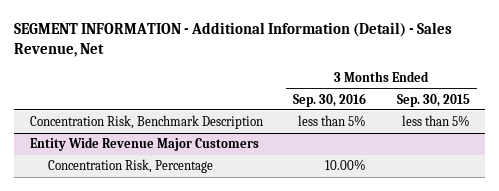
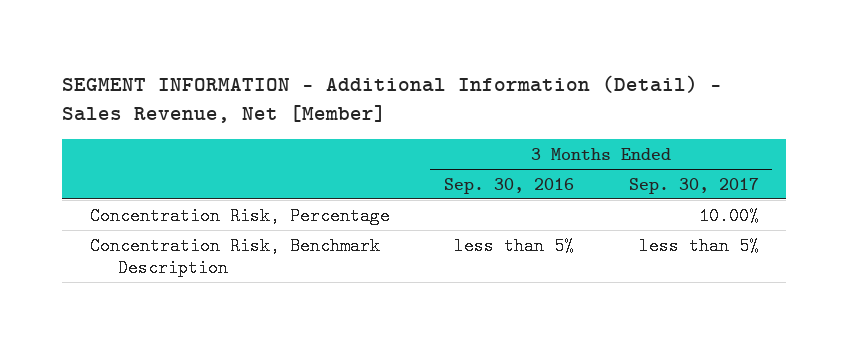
[14,22,453,58] SEGMENT INFORMATION - Additional Information (Detail) - Sales Revenue, Net -> [62,75,723,124] SEGMENT INFORMATION - Additional Information (Detail) - Sales Revenue, Net [Member]
[396,93,470,107] Sep. 30, 2015 -> none
none -> [628,177,759,194] Sep. 30, 2017
none -> [89,206,390,225] Concentration Risk, Percentage
[29,137,259,152] Entity Wide Revenue Major Customers -> none
[48,159,214,174] Concentration Risk, Percentage -> none

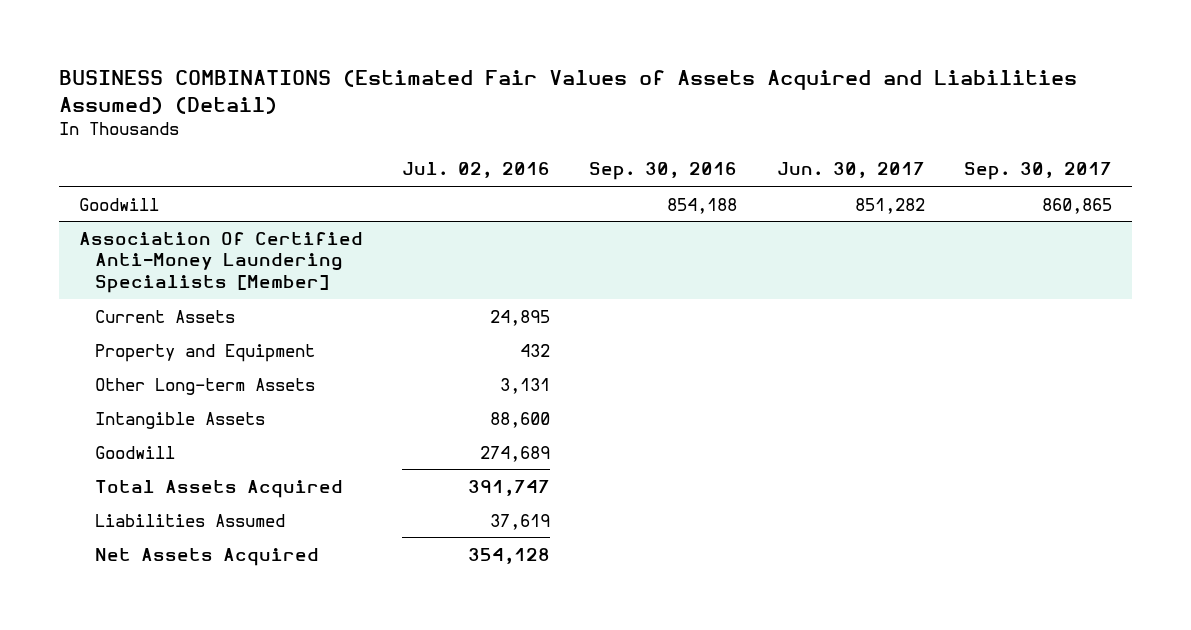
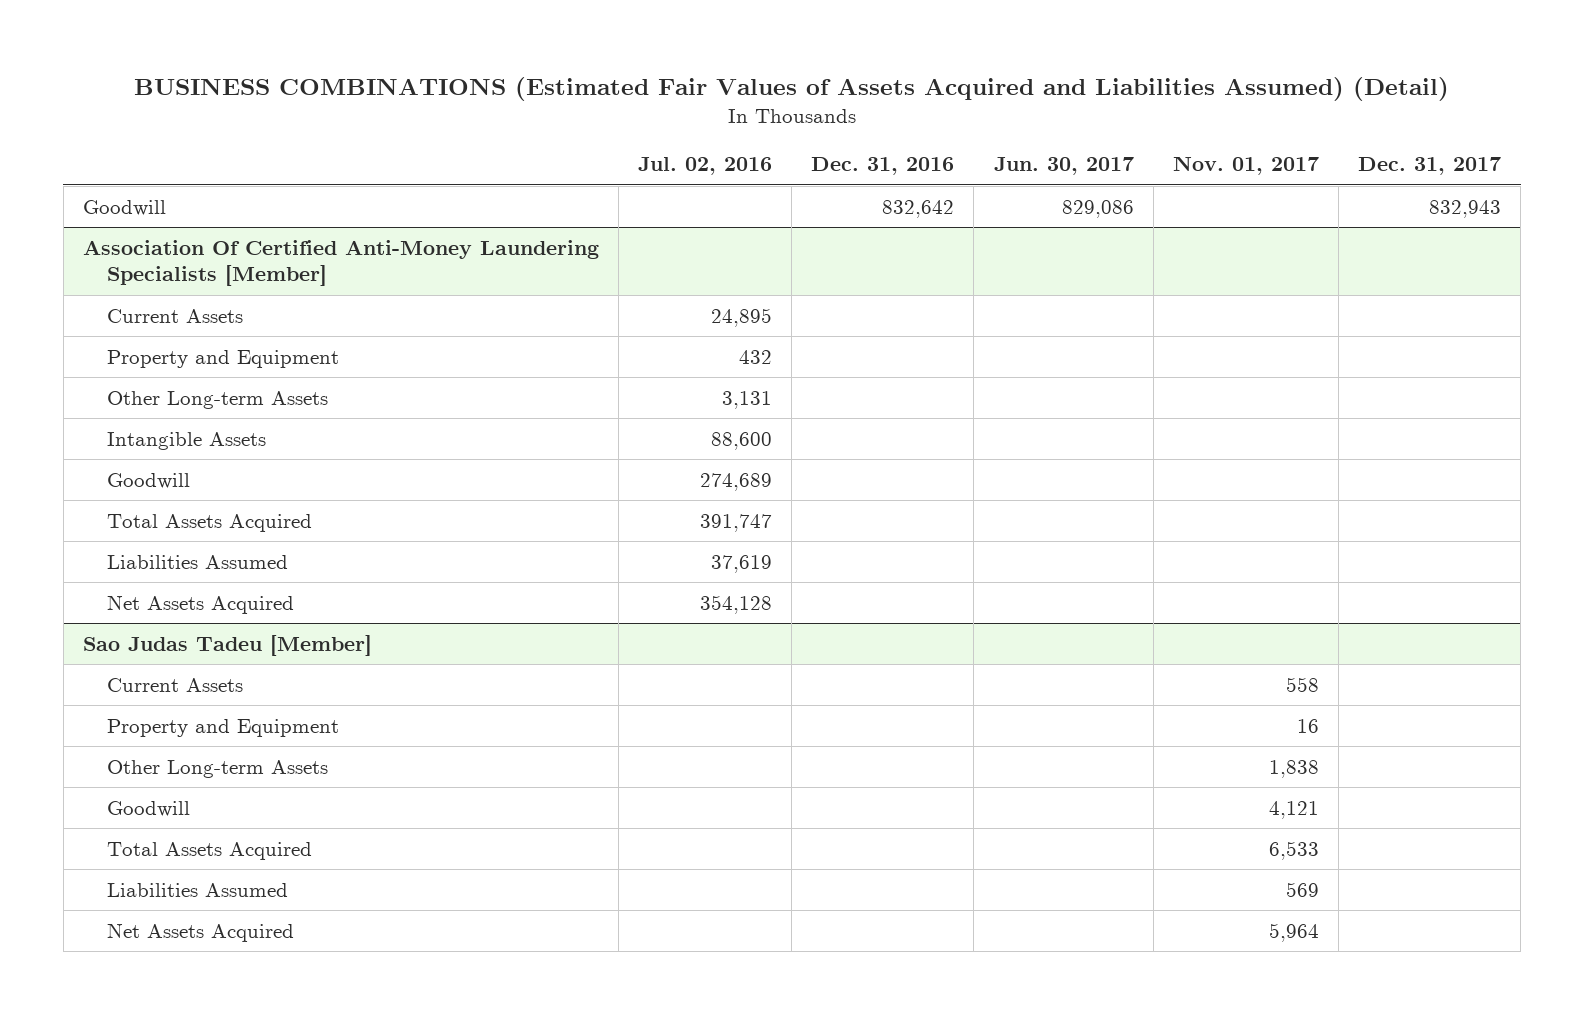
[589,162,738,181] Sep. 30, 2016 -> none
[964,162,1113,181] Sep. 30, 2017 -> none
none -> [811,157,955,176] Dec. 31, 2016
none -> [1172,156,1319,176] Nov. 01, 2017
none -> [1358,157,1502,176] Dec. 31, 2017
[854,197,925,214] 851,282 -> [1061,199,1134,218] 829,086
none -> [82,634,372,656] Sao Judas Tadeu [Member]
none -> [107,677,244,692] Current Assets
none -> [107,718,340,737] Property and Equipment
none -> [107,759,329,778] Other Long-term Assets
none -> [107,800,191,817] Goodwill
none -> [107,841,313,860] Total Assets Acquired
none -> [107,882,289,897] Liabilities Assumed
none -> [107,922,295,942] Net Assets Acquired

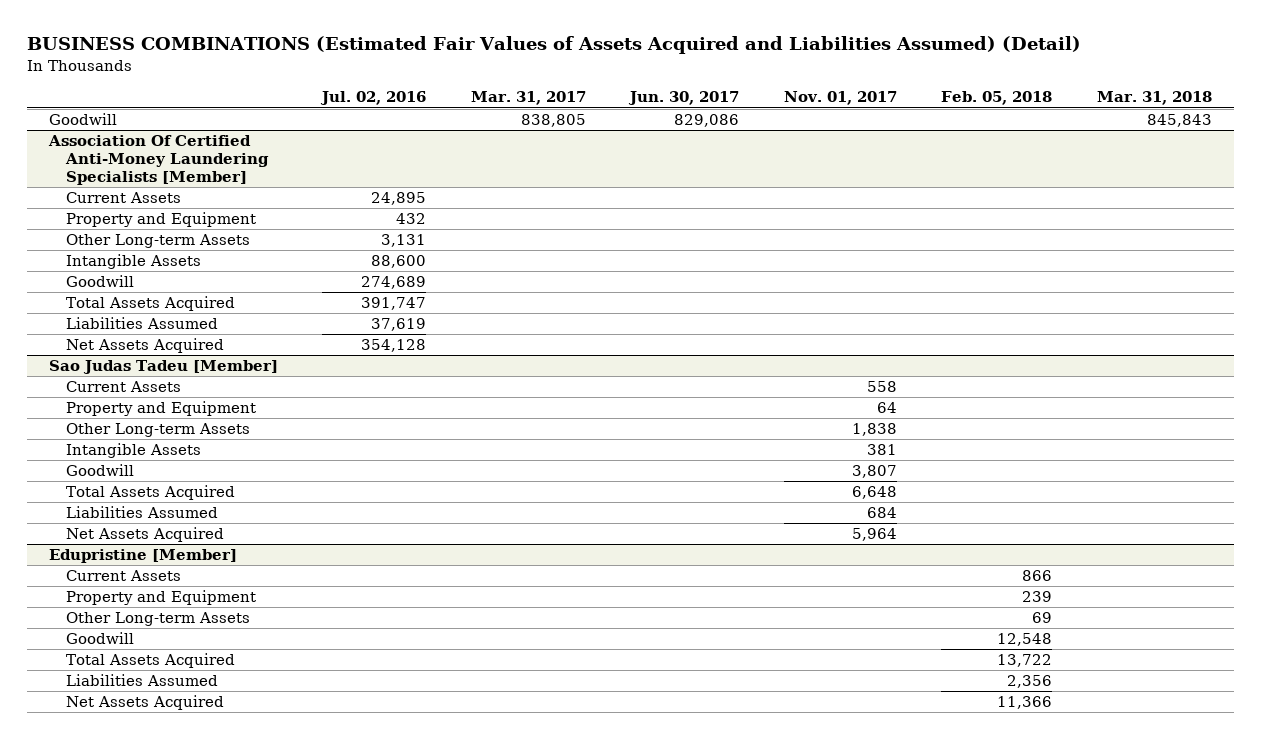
[811,157,955,176] Dec. 31, 2016 -> none
[1358,157,1502,176] Dec. 31, 2017 -> none
none -> [470,91,586,106] Mar. 31, 2017
none -> [941,91,1053,106] Feb. 05, 2018
none -> [1096,91,1212,106] Mar. 31, 2018
[1296,718,1319,733] 16 -> [876,402,897,414] 64
none -> [66,443,202,459] Intangible Assets
[1268,800,1319,819] 4,121 -> [851,465,897,479] 3,807
[1268,840,1319,860] 6,533 -> [851,486,897,500] 6,648
[1285,881,1319,897] 569 -> [866,507,897,519] 684
none -> [48,549,237,564] Edupristine [Member]
none -> [66,570,182,582] Current Assets
none -> [66,590,257,606] Property and Equipment
none -> [66,612,251,627] Other Long-term Assets
none -> [66,632,135,645] Goodwill
none -> [66,653,236,669] Total Assets Acquired
none -> [66,674,219,687] Liabilities Assumed
none -> [66,695,225,711] Net Assets Acquired

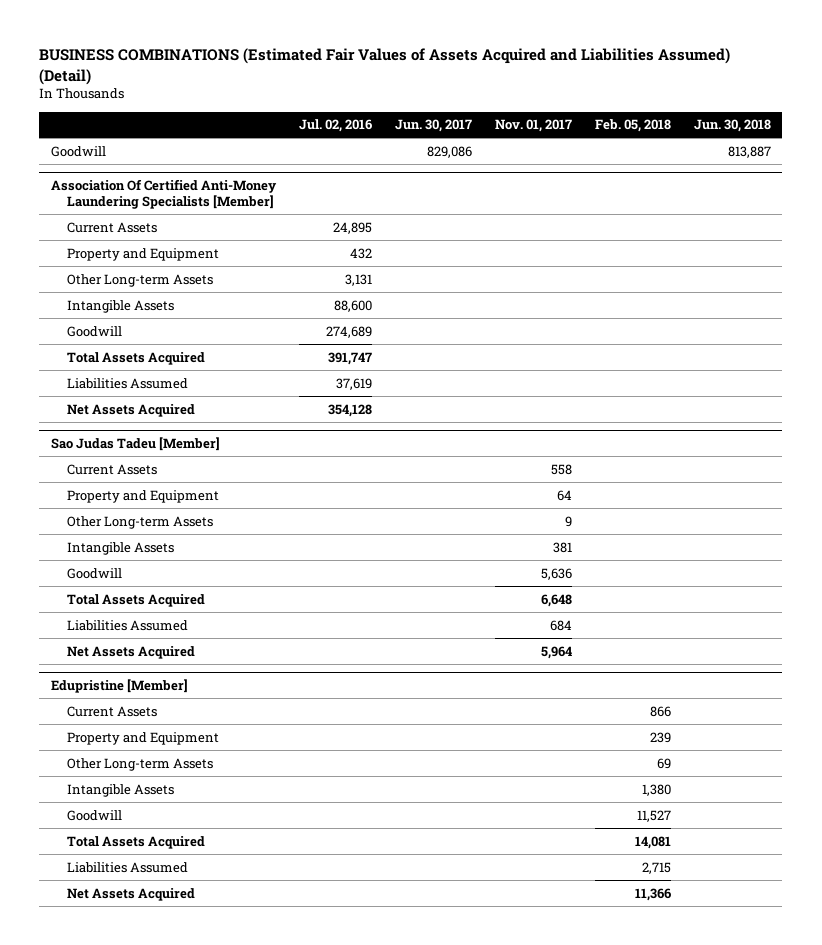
[470,91,586,106] Mar. 31, 2017 -> none
[1096,91,1212,106] Mar. 31, 2018 -> none
none -> [693,119,771,133] Jun. 30, 2018
[851,423,897,437] 1,838 -> [564,515,572,527] 9
[851,465,897,479] 3,807 -> [540,567,572,580] 5,636
none -> [66,783,174,797] Intangible Assets
[997,633,1053,647] 12,548 -> [636,809,671,822] 11,527
[997,654,1053,668] 13,722 -> [634,835,671,849] 14,081
[1007,675,1053,689] 2,356 -> [641,861,671,874] 2,715

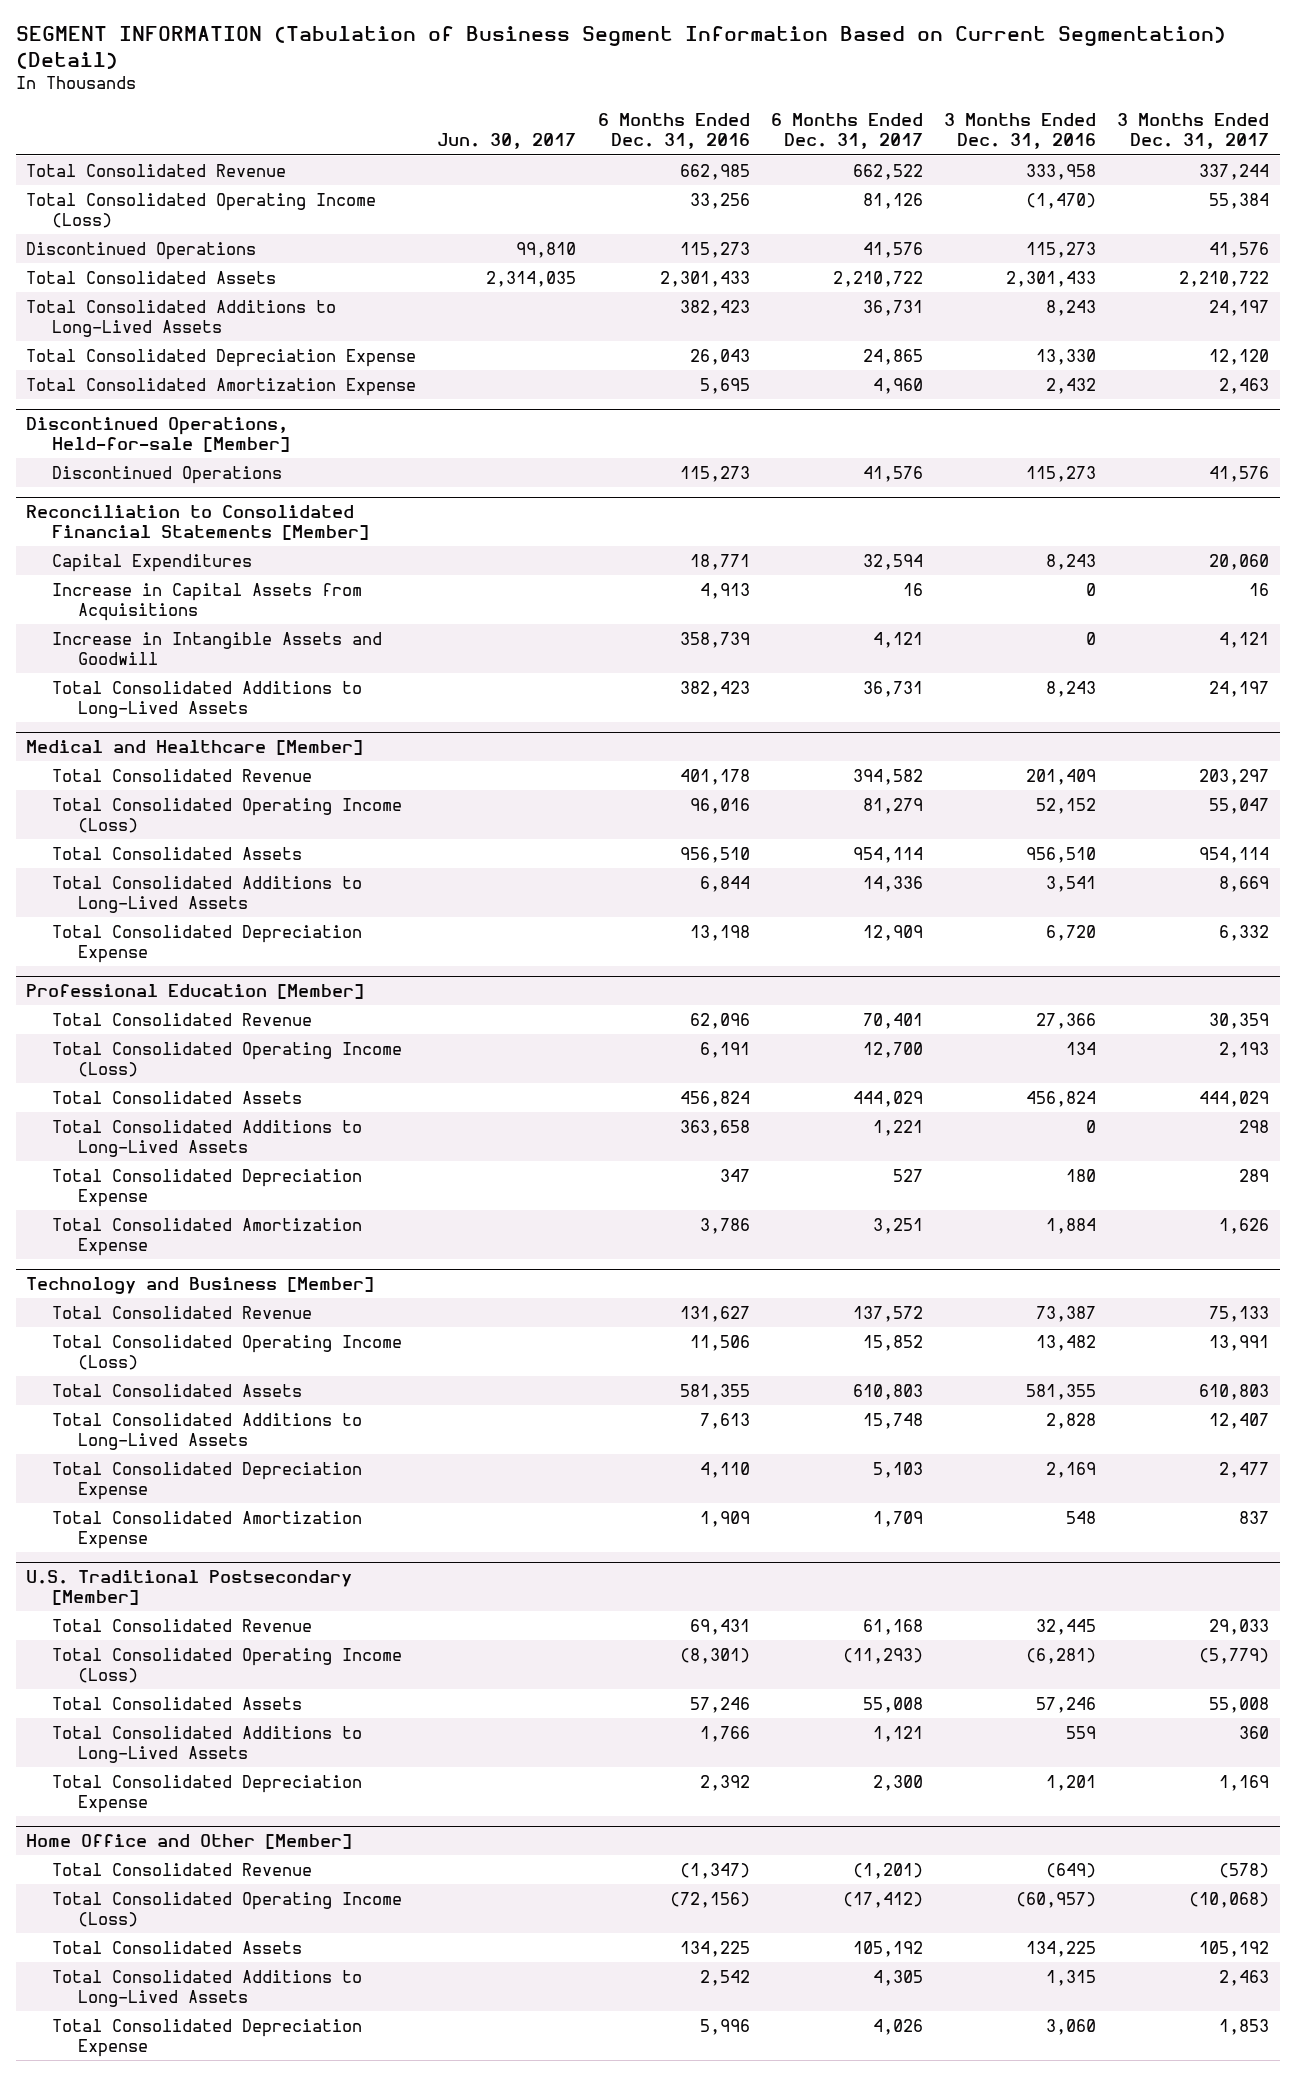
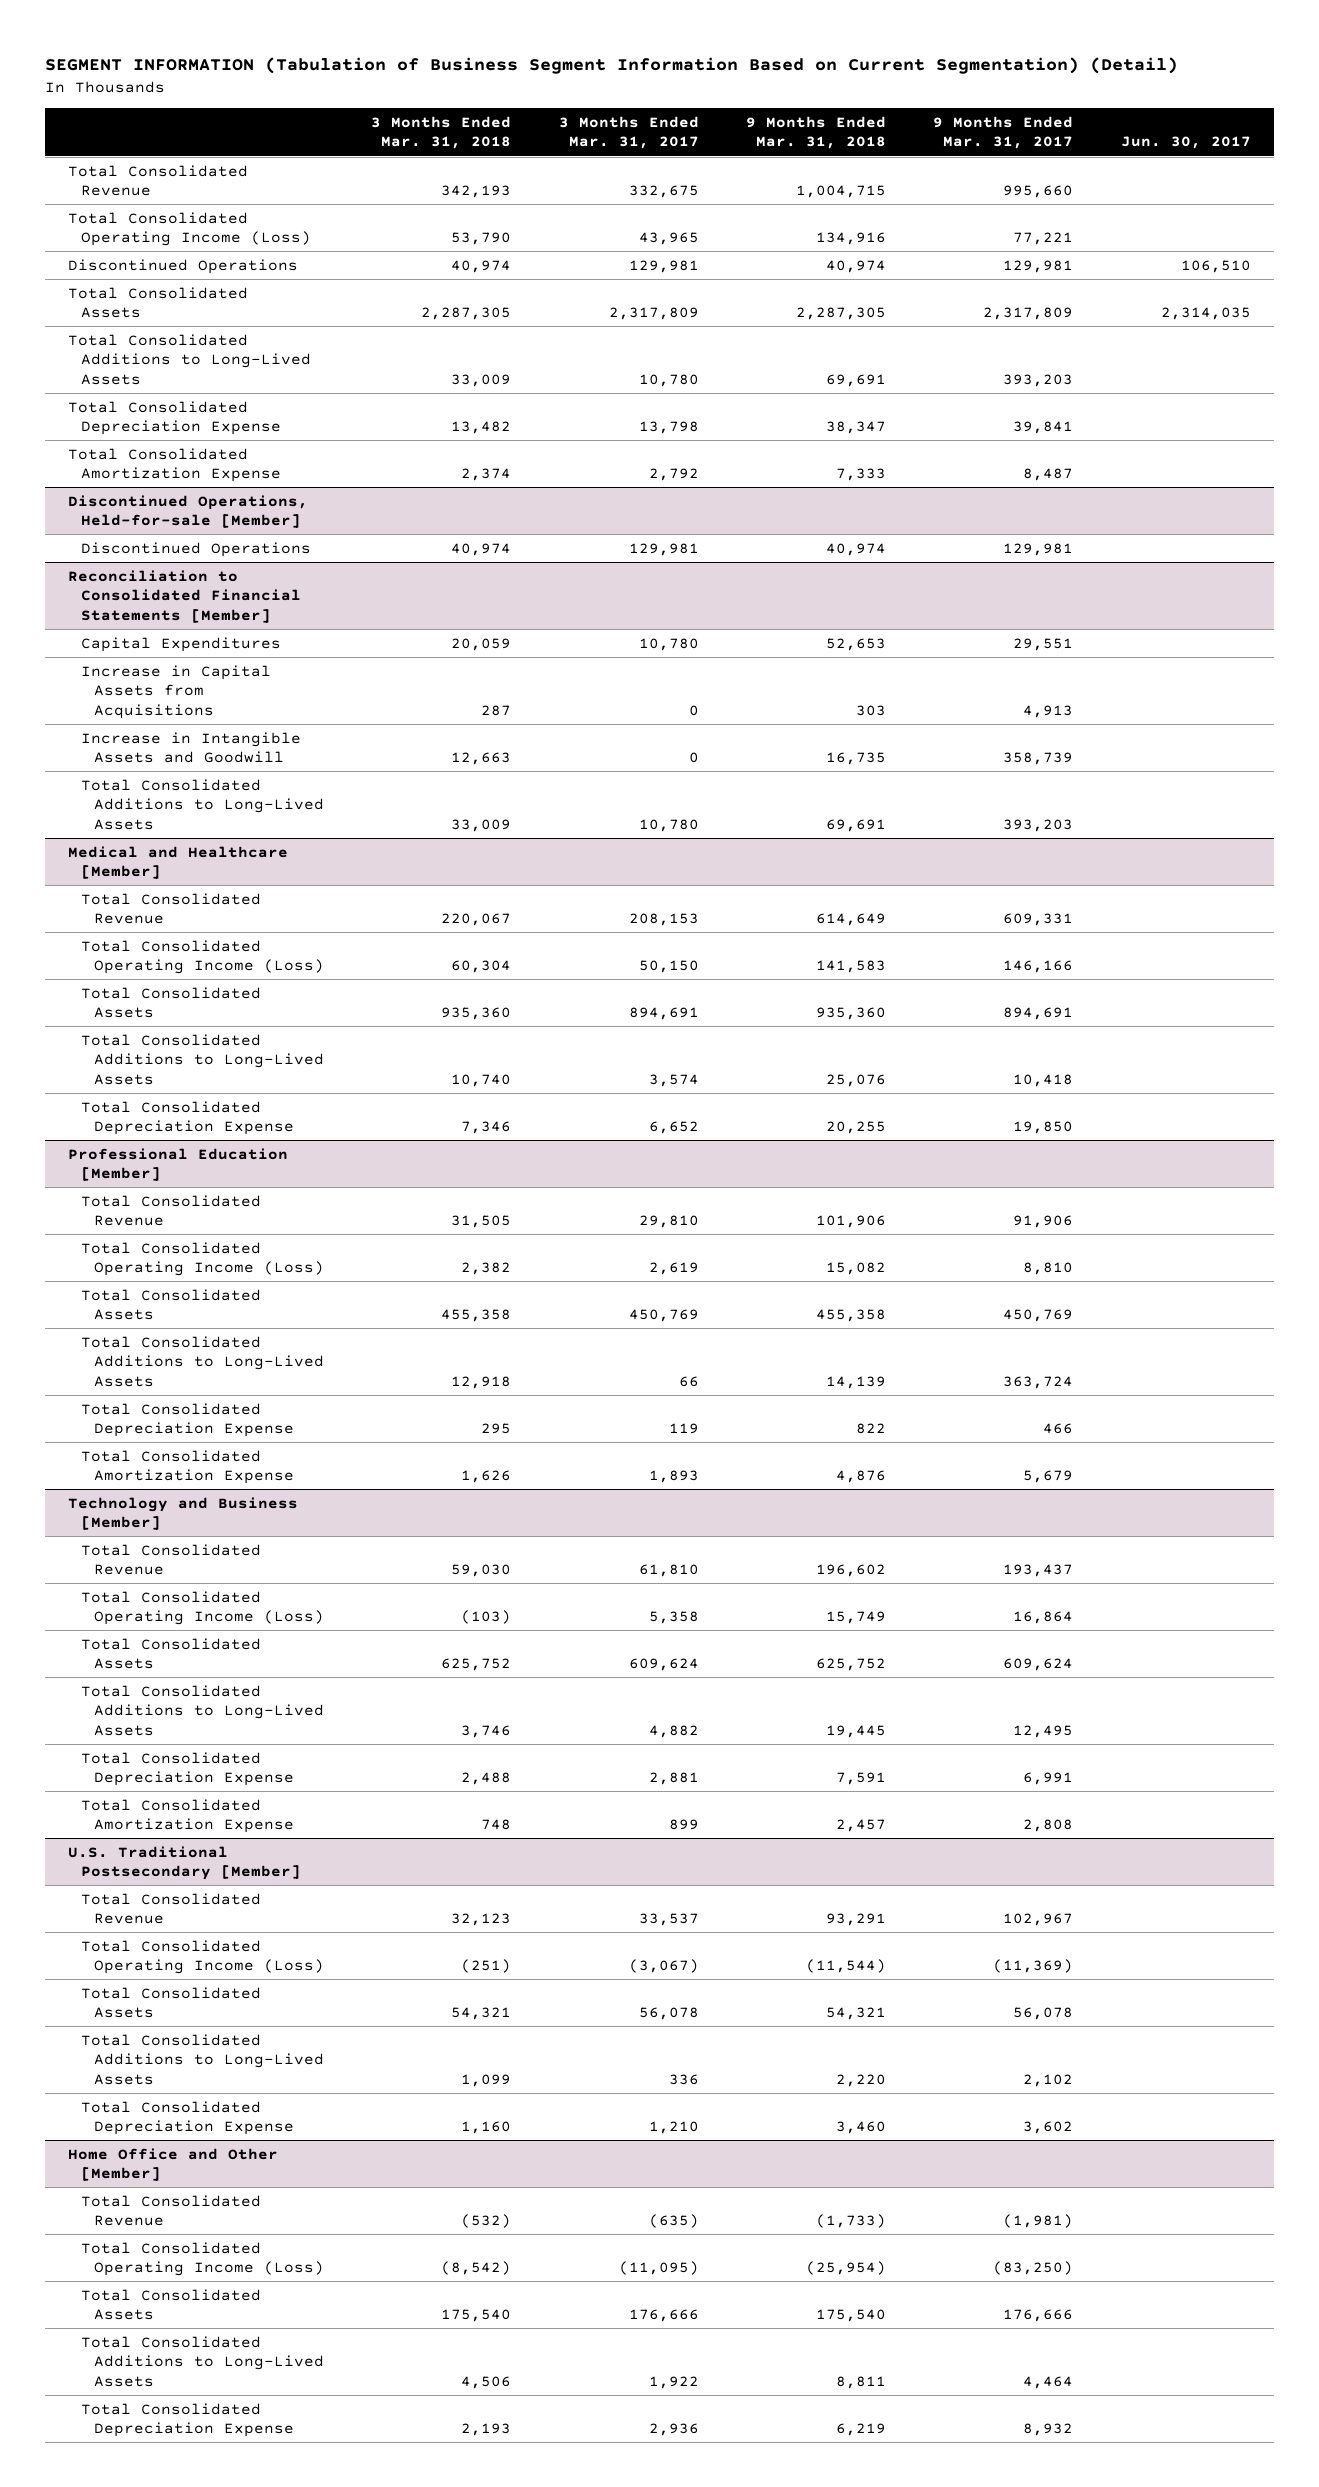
[597,113,750,150] 6 Months Ended Dec. 31, 2016 -> none
[770,113,923,150] 6 Months Ended Dec. 31, 2017 -> none
[943,113,1096,150] 3 Months Ended Dec. 31, 2016 -> none
[1117,113,1270,150] 3 Months Ended Dec. 31, 2017 -> none
none -> [371,115,512,150] 3 Months Ended Mar. 31, 2018
none -> [558,115,699,150] 3 Months Ended Mar. 31, 2017
none -> [746,115,887,150] 9 Months Ended Mar. 31, 2018
none -> [933,115,1074,150] 9 Months Ended Mar. 31, 2017
[516,241,577,258] 99,810 -> [1180,259,1251,273] 106,510

